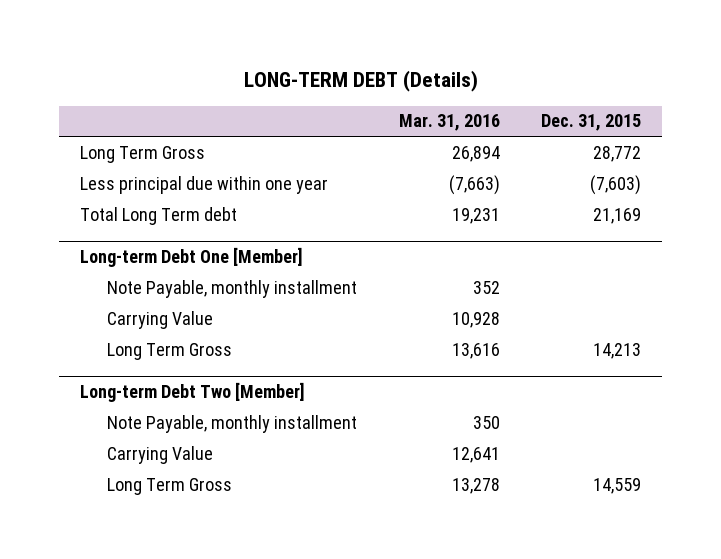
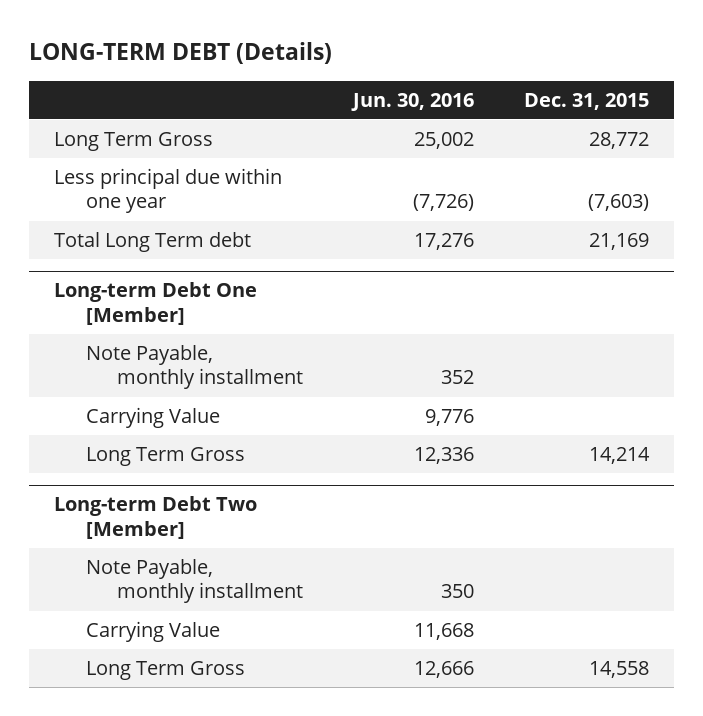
[398,114,500,132] Mar. 31, 2016 -> none
none -> [350,92,474,111] Jun. 30, 2016
[593,342,642,359] 14,213 -> [588,447,650,465] 14,214
[593,477,642,494] 14,559 -> [588,661,649,679] 14,558

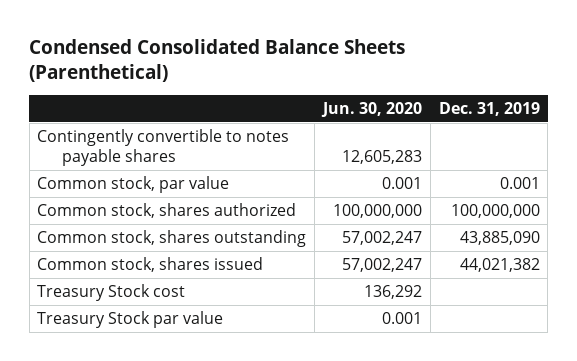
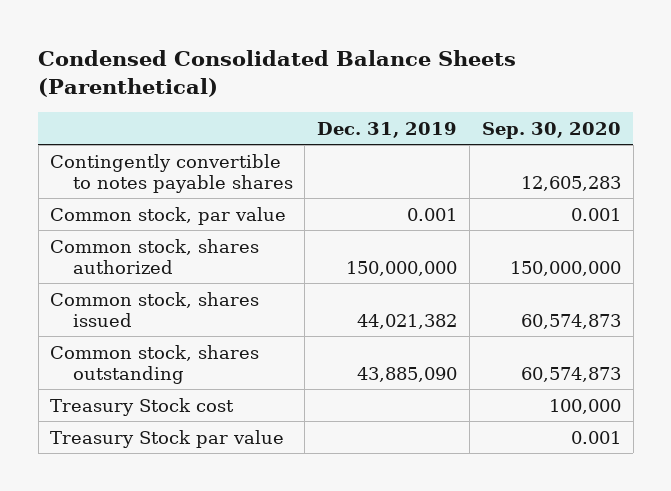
[321,101,423,117] Jun. 30, 2020 -> none
none -> [481,121,621,139] Sep. 30, 2020
[450,203,540,218] 100,000,000 -> [346,261,458,277] 150,000,000
[37,229,307,247] Common stock, shares outstanding -> [50,344,260,385] Common stock, shares outstanding

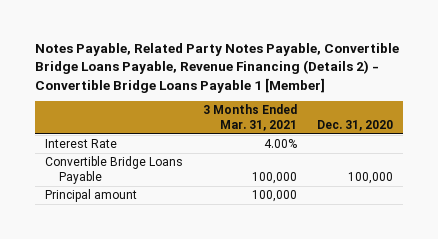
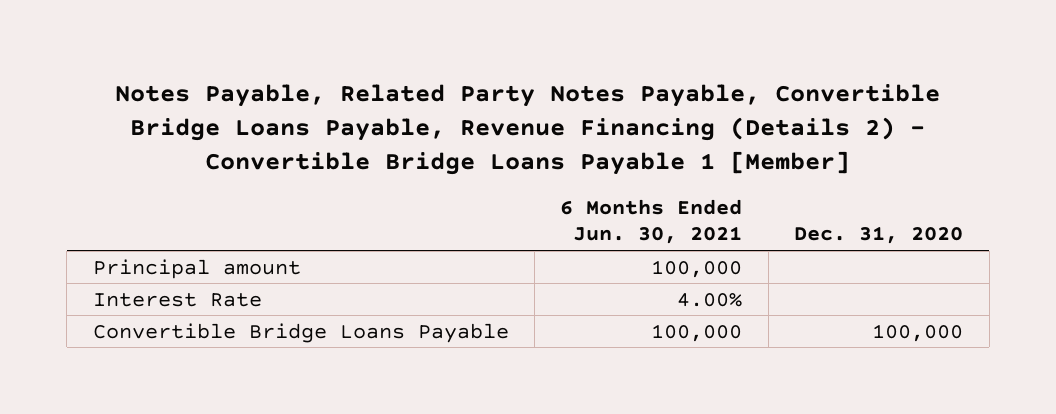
[202,104,297,132] 3 Months Ended Mar. 31, 2021 -> none
none -> [560,198,743,245] 6 Months Ended Jun. 30, 2021
[44,189,137,203] Principal amount -> [92,258,301,279] Principal amount

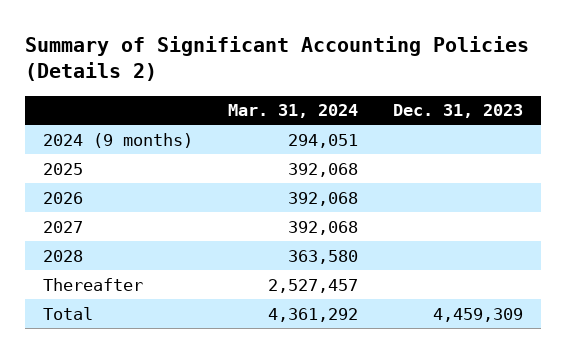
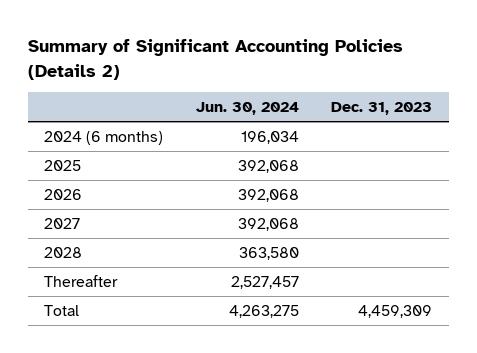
[227,104,358,119] Mar. 31, 2024 -> none
none -> [195,101,299,115] Jun. 30, 2024
[42,132,193,148] 2024 (9 months) -> [44,130,164,145] 2024 (6 months)

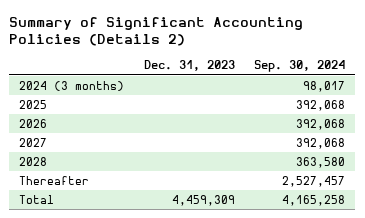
[195,101,299,115] Jun. 30, 2024 -> none
none -> [254,60,346,73] Sep. 30, 2024
[44,130,164,145] 2024 (6 months) -> [19,80,125,91] 2024 (3 months)

